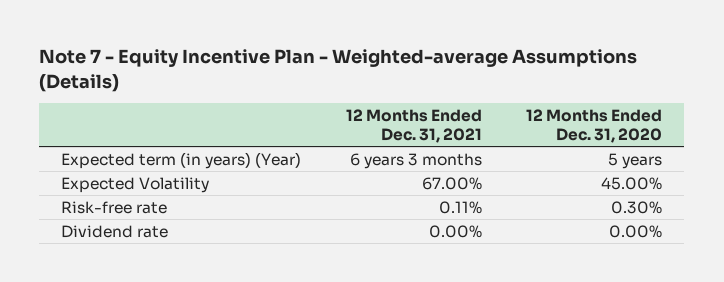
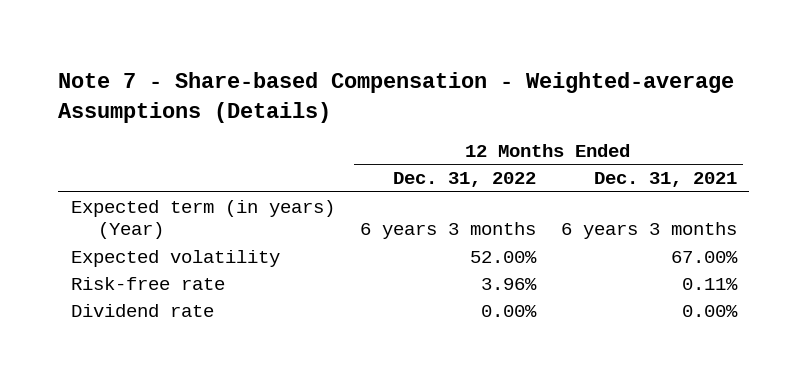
[39,49,638,92] Note 7 - Equity Incentive Plan - Weighted-average Assumptions (Details) -> [58,71,735,123] Note 7 - Share-based Compensation - Weighted-average Assumptions (Details)
[526,108,663,144] 12 Months Ended Dec. 31, 2020 -> none
none -> [392,172,536,188] Dec. 31, 2022
[61,176,210,193] Expected Volatility -> [70,250,280,268] Expected volatility

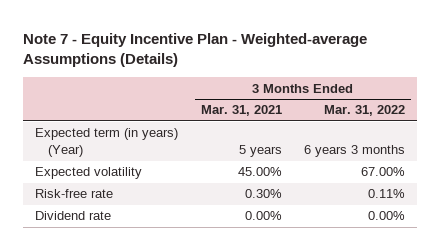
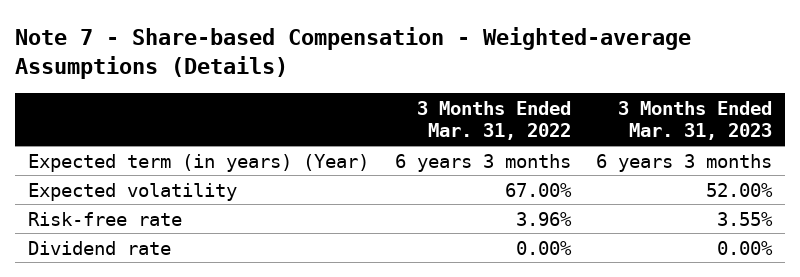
[23,32,368,68] Note 7 - Equity Incentive Plan - Weighted-average Assumptions (Details) -> [15,26,692,80] Note 7 - Share-based Compensation - Weighted-average Assumptions (Details)
[200,105,282,117] Mar. 31, 2021 -> none
none -> [618,100,773,141] 3 Months Ended Mar. 31, 2023
[368,189,406,199] 0.11% -> [515,211,572,226] 3.96%

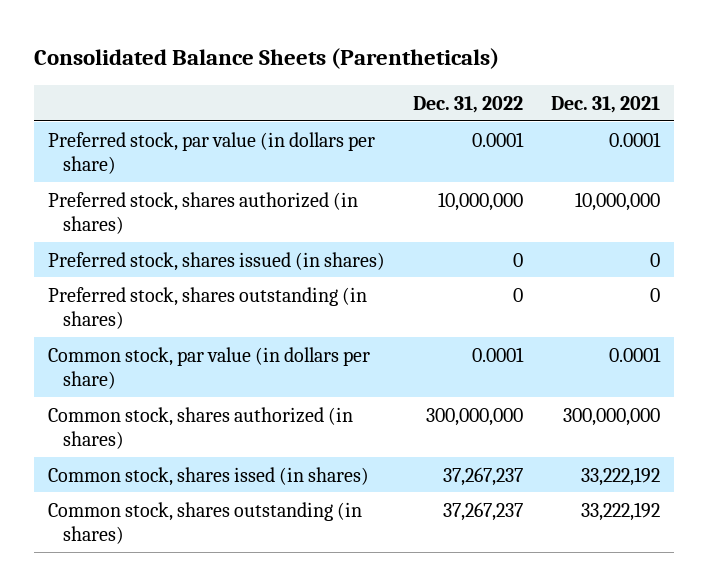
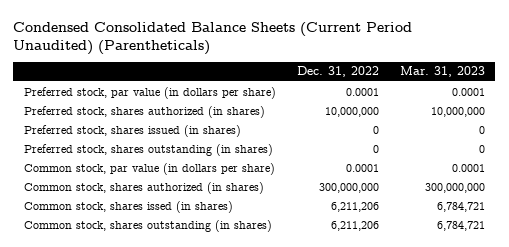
[33,48,499,70] Consolidated Balance Sheets (Parentheticals) -> [13,21,413,55] Condensed Consolidated Balance Sheets (Current Period Unaudited) (Parentheticals)
[551,96,661,114] Dec. 31, 2021 -> none
none -> [399,66,485,78] Mar. 31, 2023
[443,466,524,486] 37,267,237 -> [330,201,379,212] 6,211,206
[443,501,524,521] 37,267,237 -> [330,220,379,231] 6,211,206

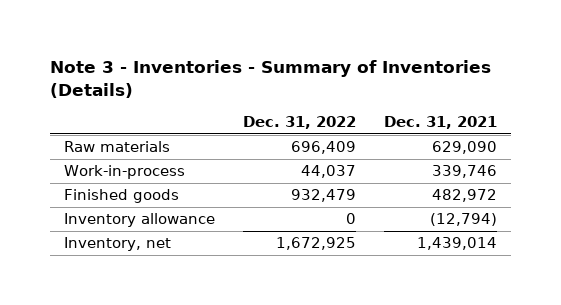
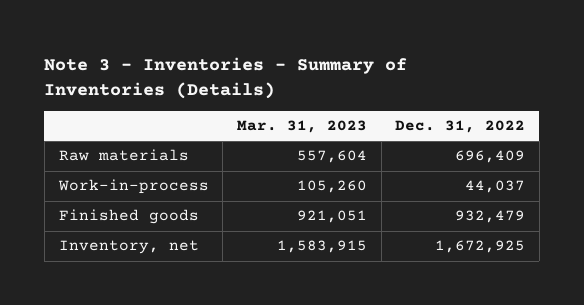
[384,116,498,130] Dec. 31, 2021 -> none
none -> [236,120,367,134] Mar. 31, 2023
[64,213,216,228] Inventory allowance -> none

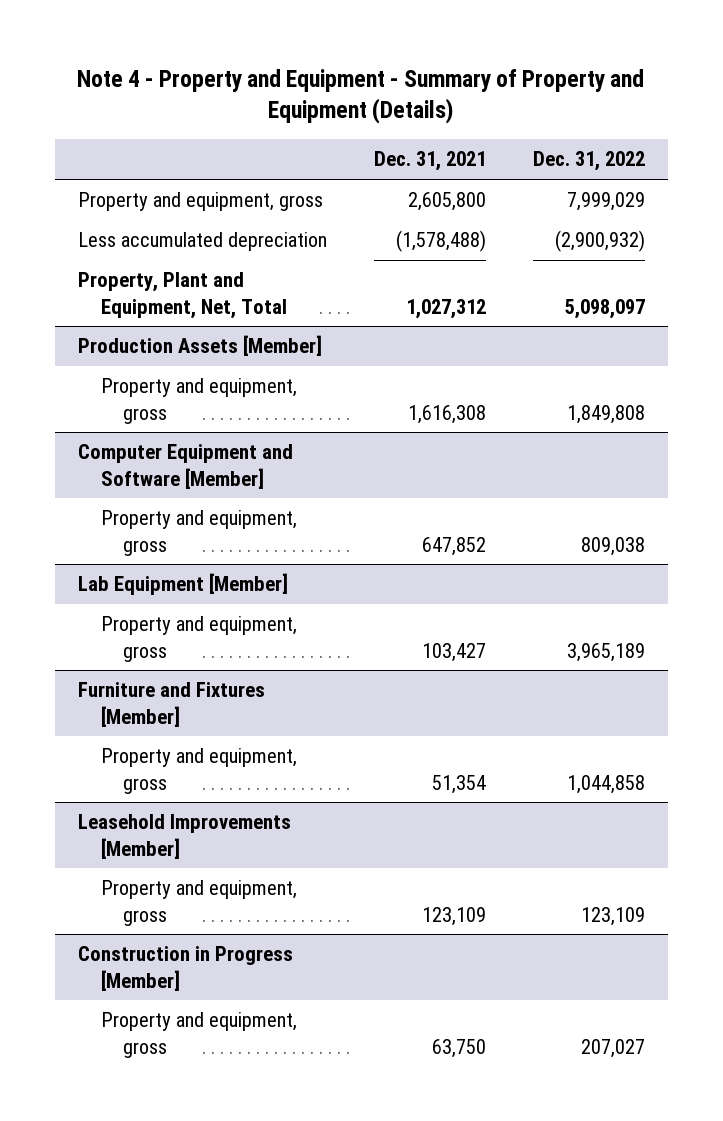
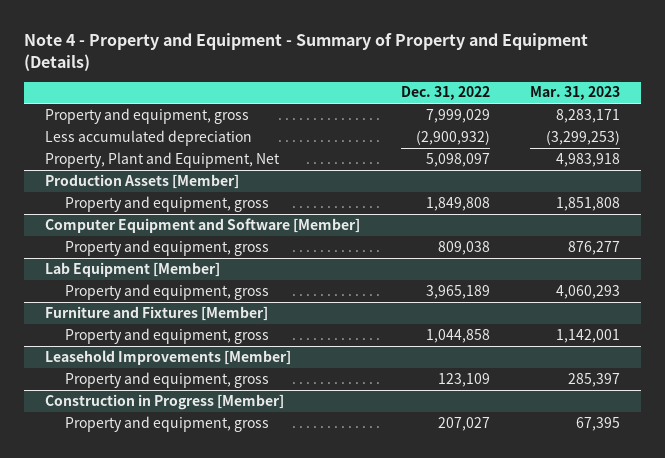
[373,151,486,172] Dec. 31, 2021 -> none
none -> [530,86,621,101] Mar. 31, 2023
[78,272,287,319] Property, Plant and Equipment, Net, Total -> [44,151,280,168] Property, Plant and Equipment, Net

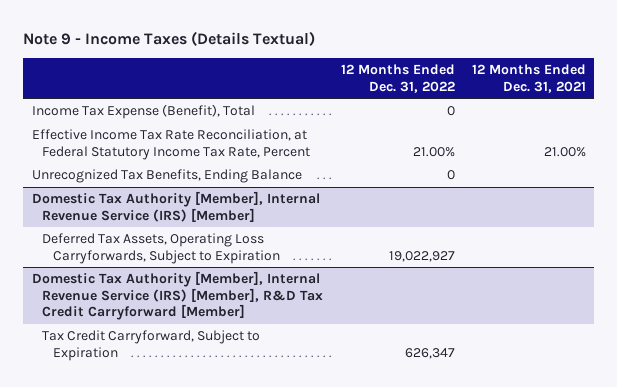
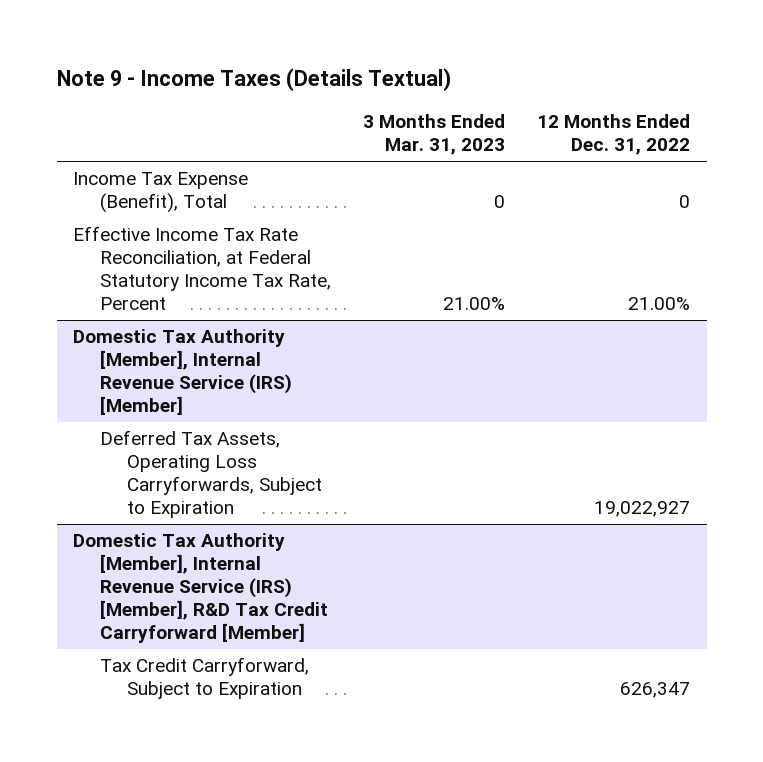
[471,64,586,93] 12 Months Ended Dec. 31, 2021 -> none
none -> [363,114,506,156] 3 Months Ended Mar. 31, 2023
[31,169,302,184] Unrecognized Tax Benefits, Ending Balance -> none

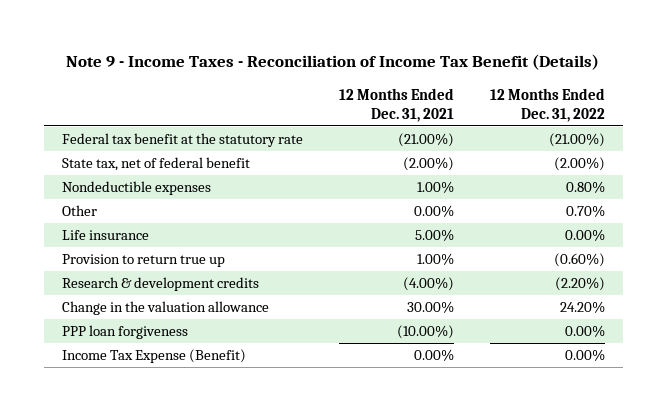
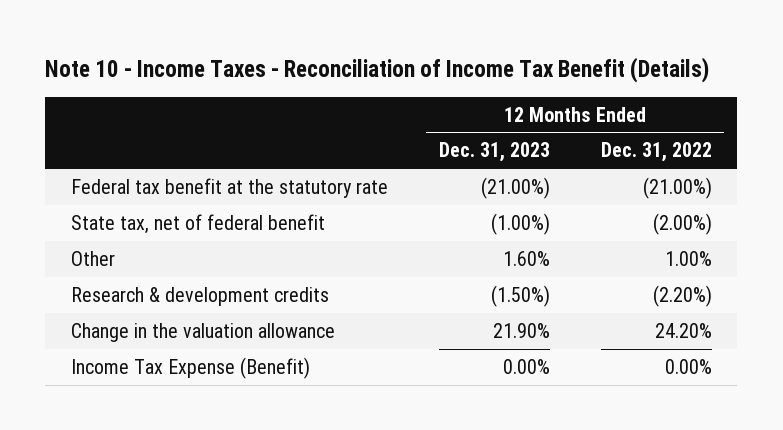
[66,54,600,71] Note 9 - Income Taxes - Reconciliation of Income Tax Benefit (Details) -> [45,56,710,83] Note 10 - Income Taxes - Reconciliation of Income Tax Benefit (Details)
[338,87,454,122] 12 Months Ended Dec. 31, 2021 -> none
none -> [438,142,550,163] Dec. 31, 2023
[62,181,212,196] Nondeductible expenses -> none
[62,230,150,241] Life insurance -> none
[62,254,226,268] Provision to return true up -> none
[565,205,605,218] 0.70% -> [664,251,712,267] 1.00%
[62,325,189,340] PPP loan forgiveness -> none

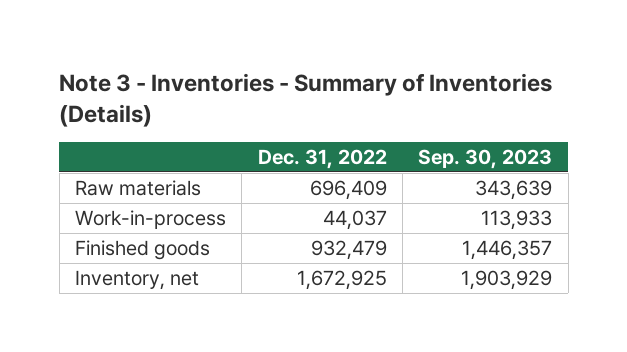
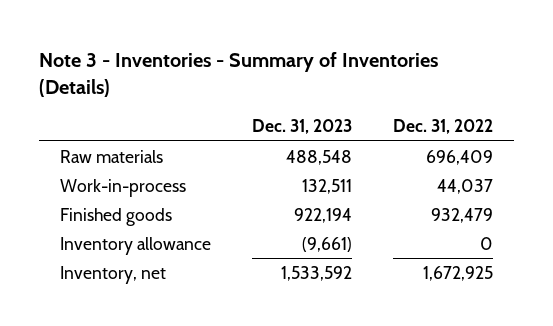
[418,148,553,169] Sep. 30, 2023 -> none
none -> [252,119,353,135] Dec. 31, 2023
none -> [59,236,211,255] Inventory allowance

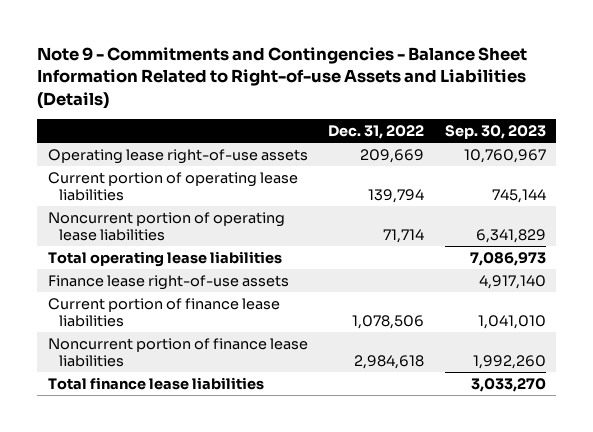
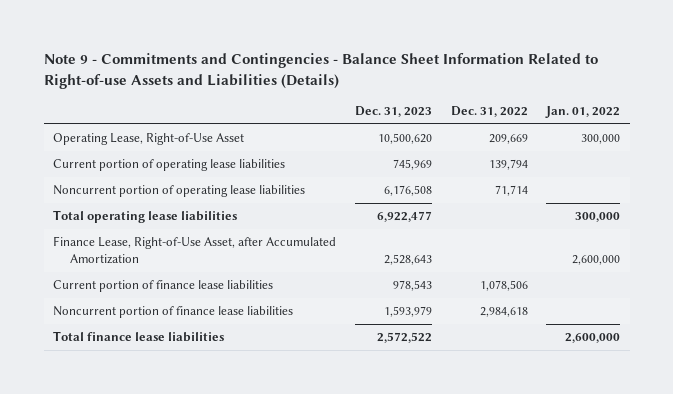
[444,125,546,140] Sep. 30, 2023 -> none
none -> [354,106,432,118] Dec. 31, 2023
none -> [545,106,621,119] Jan. 01, 2022
[47,148,308,164] Operating lease right-of-use assets -> [53,133,245,146] Operating Lease, Right-of-Use Asset
[47,274,289,290] Finance lease right-of-use assets -> [53,236,337,265] Finance Lease, Right-of-Use Asset, after Accumulated Amortization

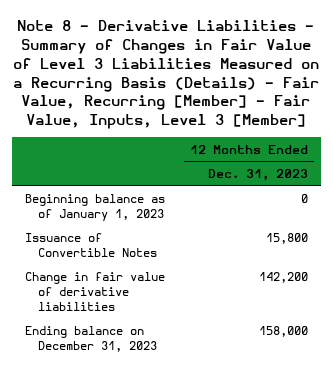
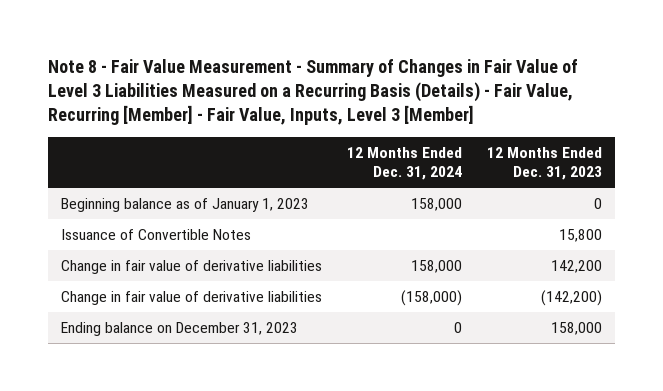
[13,20,320,130] Note 8 - Derivative Liabilities - Summary of Changes in Fair Value of Level 3 Liabilities Measured on a Recurring Basis (Details) - Fair Value, Recurring [Member] - Fair Value, Inputs, Level 3 [Member] -> [48,58,579,126] Note 8 - Fair Value Measurement - Summary of Changes in Fair Value of Level 3 Liabilities Measured on a Recurring Basis (Details) - Fair Value, Recurring [Member] - Fair Value, Inputs, Level 3 [Member]
none -> [347,146,463,181] 12 Months Ended Dec. 31, 2024
none -> [60,290,322,305] Change in fair value of derivative liabilities

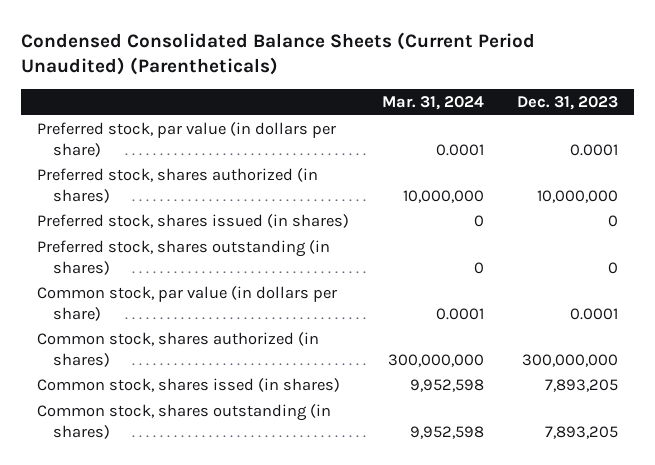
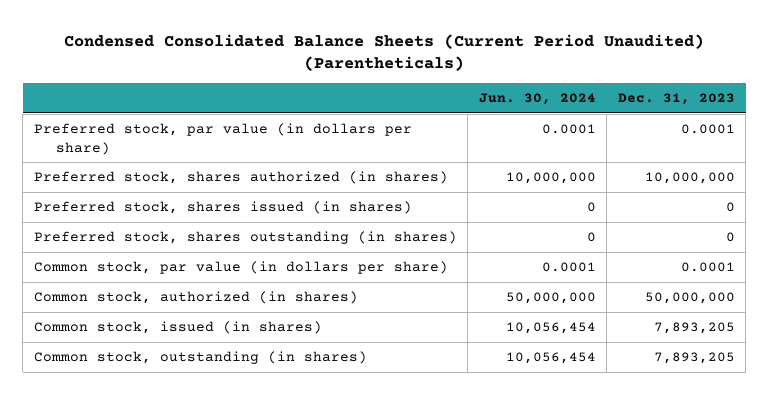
[381,95,484,110] Mar. 31, 2024 -> none
none -> [478,93,596,106] Jun. 30, 2024
[37,332,320,367] Common stock, shares authorized (in shares) -> [33,291,358,305] Common stock, authorized (in shares)
[521,353,618,367] 300,000,000 -> [644,292,735,305] 50,000,000
[37,378,341,393] Common stock, shares issed (in shares) -> [33,321,322,335] Common stock, issued (in shares)
[37,404,332,439] Common stock, shares outstanding (in shares) -> [33,351,367,365] Common stock, outstanding (in shares)

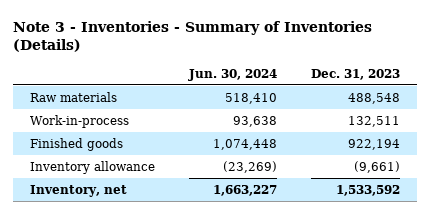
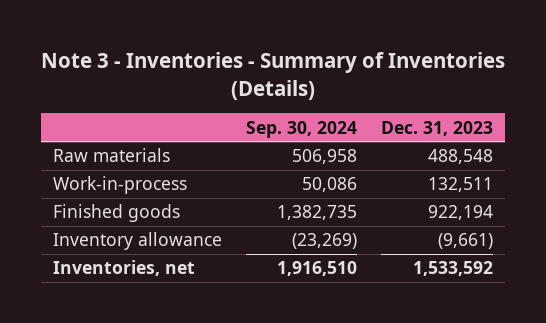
[188,68,278,81] Jun. 30, 2024 -> none
none -> [245,120,357,138] Sep. 30, 2024
[30,184,128,197] Inventory, net -> [52,260,195,277] Inventories, net

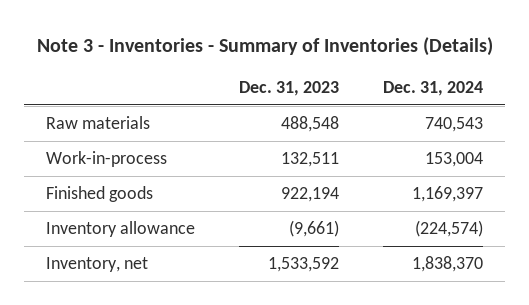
[245,120,357,138] Sep. 30, 2024 -> none
none -> [383,80,484,96] Dec. 31, 2024
[52,260,195,277] Inventories, net -> [46,257,149,273] Inventory, net

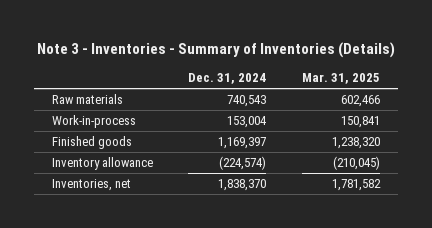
[239,80,340,96] Dec. 31, 2023 -> none
none -> [301,73,380,85] Mar. 31, 2025
[46,257,149,273] Inventory, net -> [51,178,131,191] Inventories, net

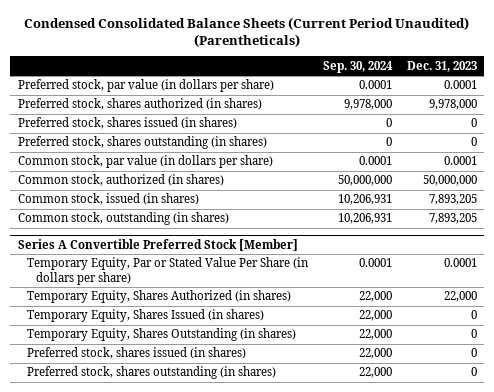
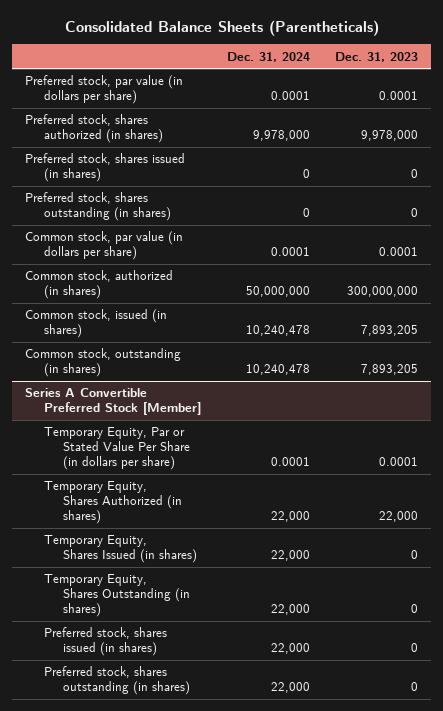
[24,16,470,47] Condensed Consolidated Balance Sheets (Current Period Unaudited) (Parentheticals) -> [64,19,379,36] Consolidated Balance Sheets (Parentheticals)
[322,60,393,73] Sep. 30, 2024 -> none
none -> [226,51,310,62] Dec. 31, 2024
[422,175,477,187] 50,000,000 -> [347,286,419,298] 300,000,000

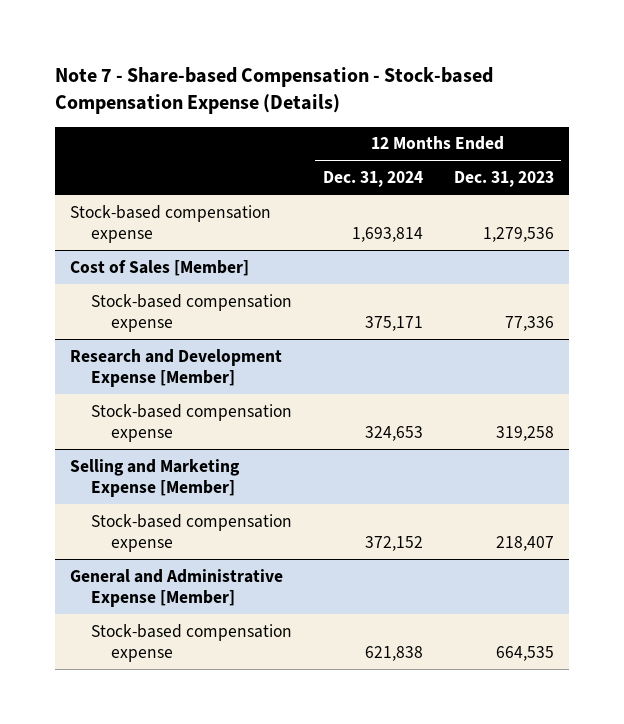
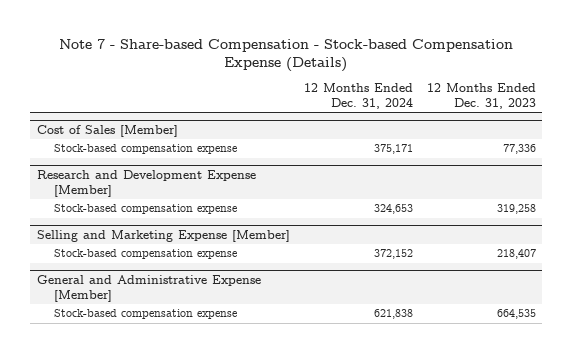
[70,204,272,244] Stock-based compensation expense -> none

